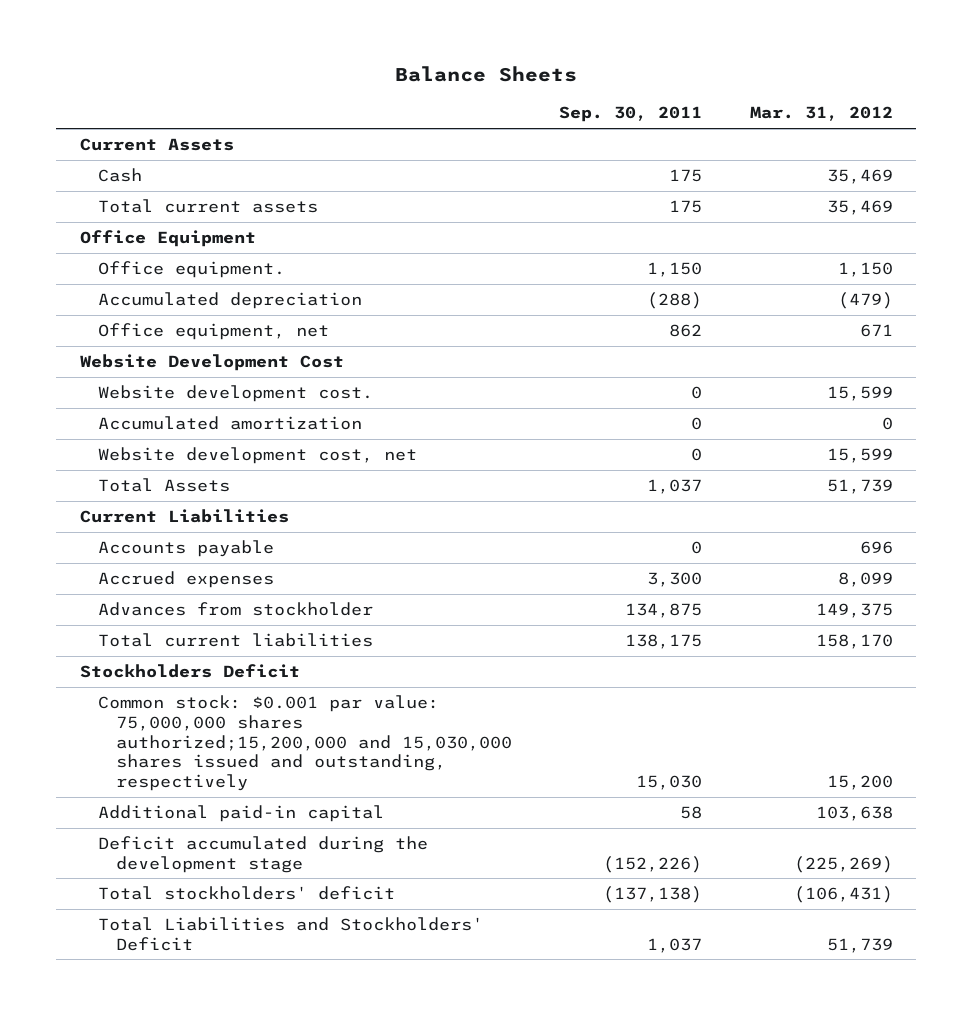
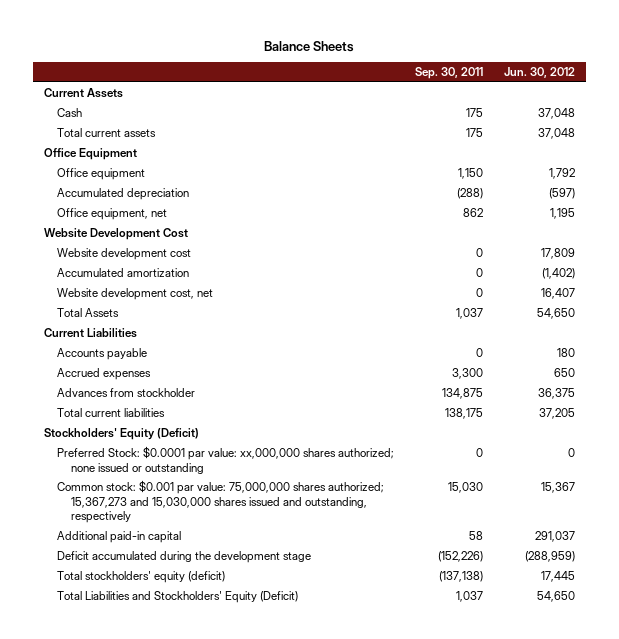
[749,106,893,122] Mar. 31, 2012 -> none
none -> [504,67,576,79] Jun. 30, 2012
[97,260,285,278] Office equipment. -> [57,168,146,181] Office equipment
[97,384,373,402] Website development cost. -> [57,248,192,261] Website development cost
[79,663,300,678] Stockholders Deficit -> [43,428,199,441] Stockholders' Equity (Deficit)
none -> [57,446,395,474] Preferred Stock: $0.0001 par value: xx,000,000 shares authorized; none issued or outstanding
[97,694,512,792] Common stock: $0.001 par value: 75,000,000 shares authorized;15,200,000 and 15,030,000 shares issued and outstanding, respectively -> [57,480,385,524] Common stock: $0.001 par value: 75,000,000 shares authorized; 15,367,273 and 15,030,000 shares issued and outstanding, respectively
[97,885,395,900] Total stockholders' deficit -> [57,571,226,584] Total stockholders' equity (deficit)
[97,916,483,951] Total Liabilities and Stockholders' Deficit -> [57,591,299,604] Total Liabilities and Stockholders' Equity (Deficit)

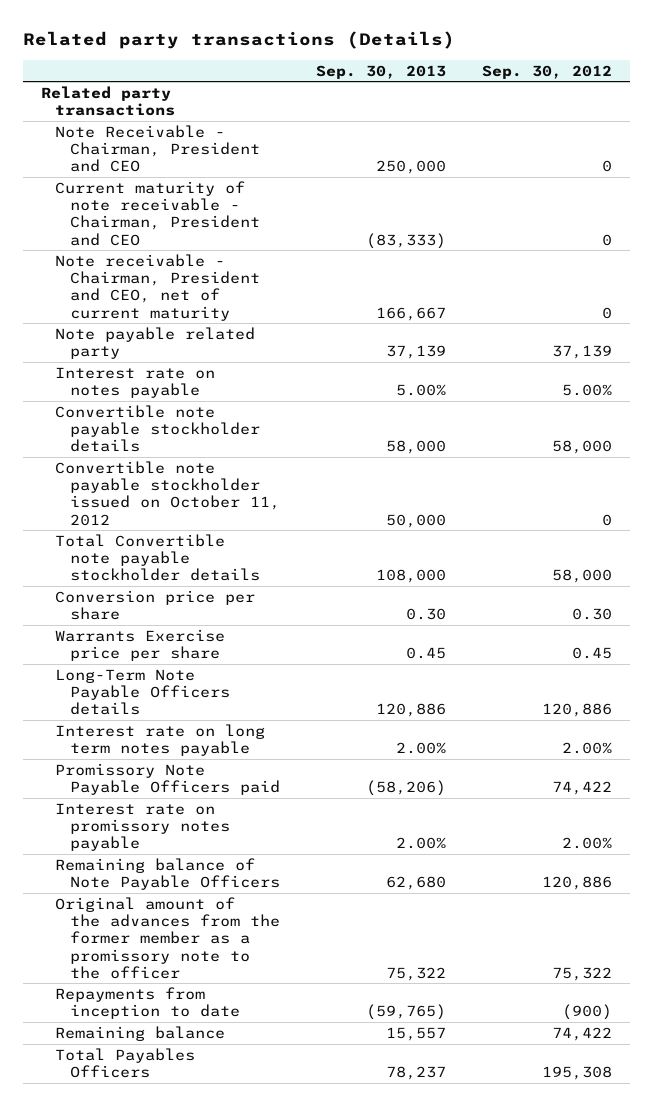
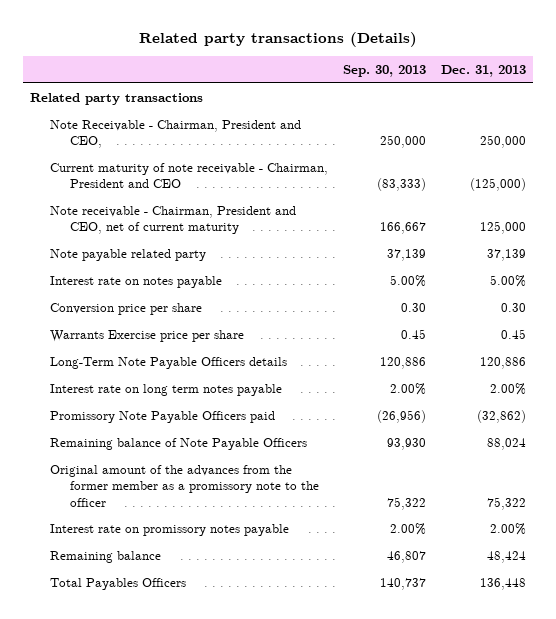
[481,64,612,79] Sep. 30, 2012 -> none
none -> [440,64,526,77] Dec. 31, 2013
[55,124,260,173] Note Receivable - Chairman, President and CEO -> [50,119,302,149] Note Receivable - Chairman, President and CEO,
[55,404,260,453] Convertible note payable stockholder details -> none
[55,460,280,526] Convertible note payable stockholder issued on October 11, 2012 -> none
[55,533,260,582] Total Convertible note payable stockholder details -> none
[365,780,446,797] (58,206) -> [376,409,426,423] (26,956)
[385,876,446,891] 62,680 -> [386,437,426,450] 93,930
[55,986,240,1020] Repayments from inception to date -> none
[55,802,230,852] Interest rate on promissory notes payable -> [50,523,290,536] Interest rate on promissory notes payable
[385,1026,446,1041] 15,557 -> [386,550,426,563] 46,807
[385,1066,446,1081] 78,237 -> [379,577,426,590] 140,737

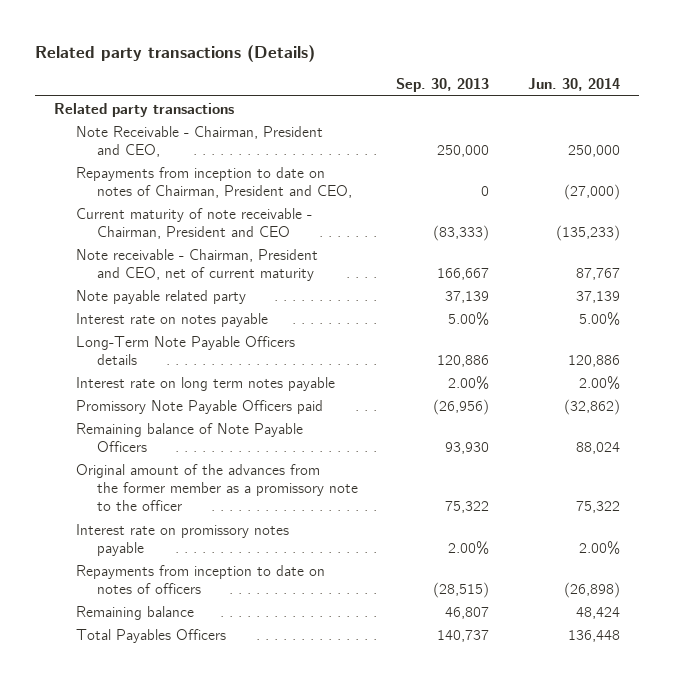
[440,64,526,77] Dec. 31, 2013 -> none
none -> [527,78,620,92] Jun. 30, 2014
none -> [75,166,352,198] Repayments from inception to date on notes of Chairman, President and CEO,
[50,302,203,315] Conversion price per share -> none
[50,329,245,342] Warrants Exercise price per share -> none
none -> [75,564,325,594] Repayments from inception to date on notes of officers

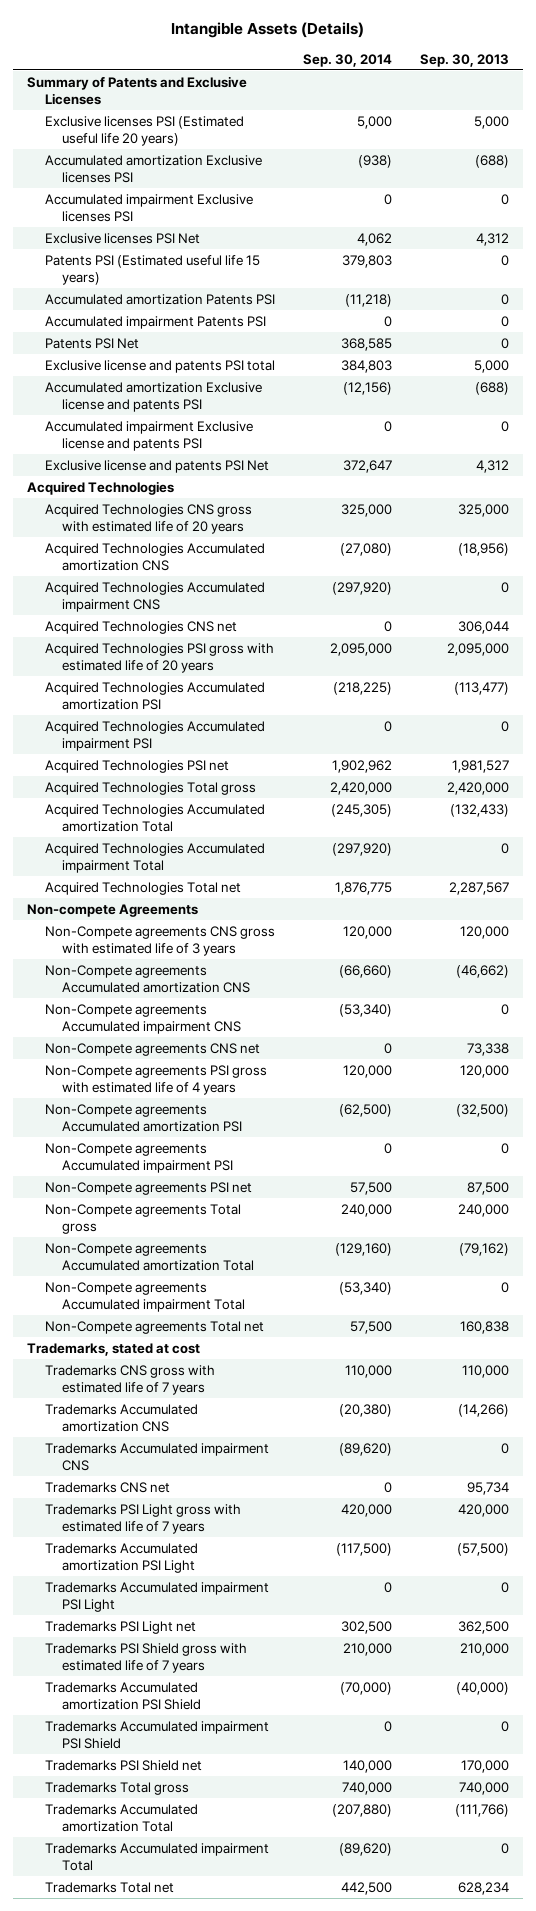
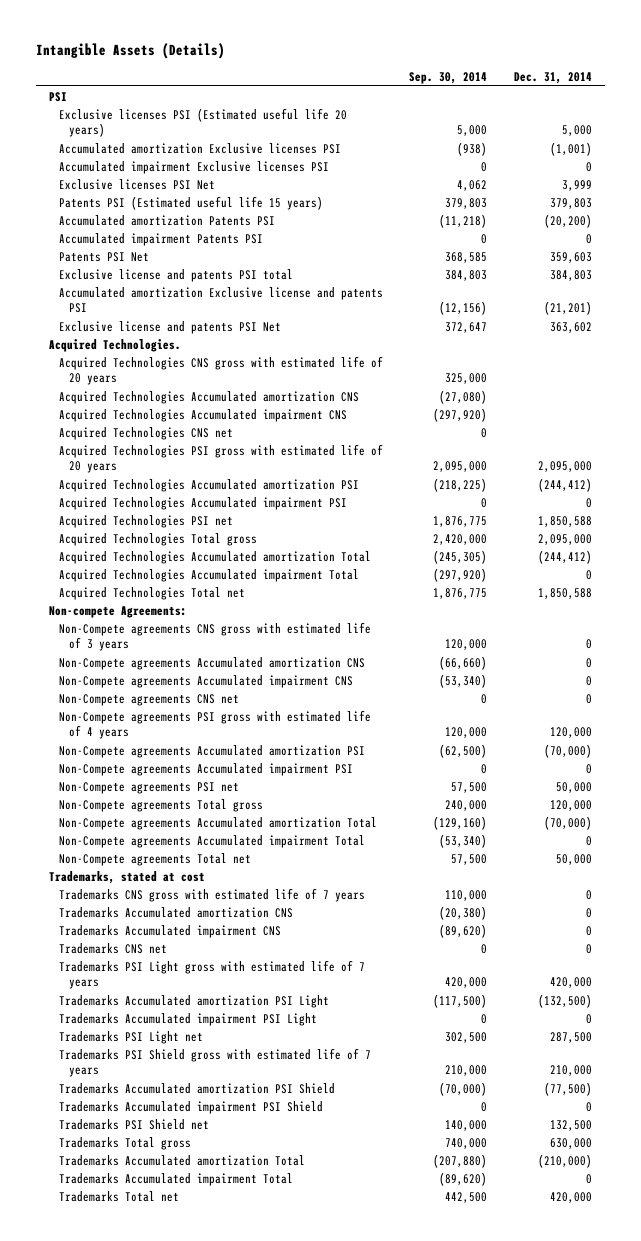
[420,53,510,67] Sep. 30, 2013 -> none
none -> [513,71,592,84] Dec. 31, 2014
[27,75,248,106] Summary of Patents and Exclusive Licenses -> none
none -> [48,91,67,102] PSI
[44,420,253,452] Accumulated impairment Exclusive license and patents PSI -> none
[27,480,175,495] Acquired Technologies -> [48,338,181,352] Acquired Technologies.
[331,759,392,773] 1,902,962 -> [433,515,488,527] 1,876,775
[27,903,199,917] Non-compete Agreements -> [48,605,187,618] Non-compete Agreements:

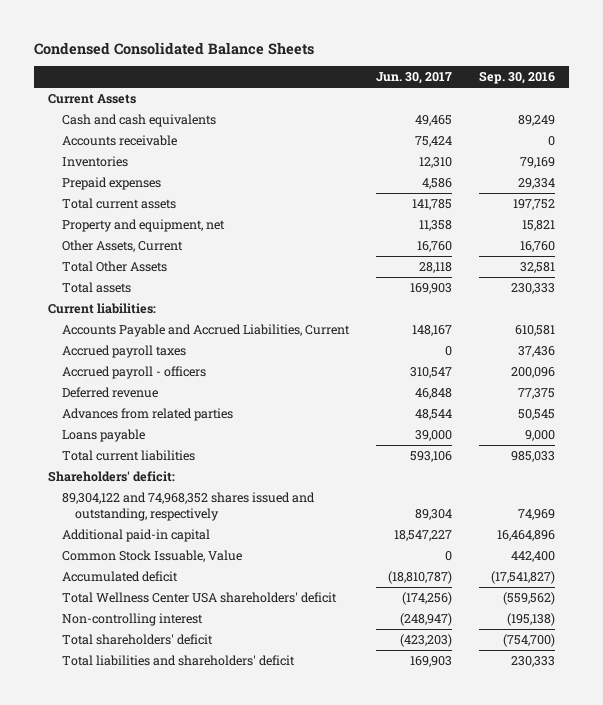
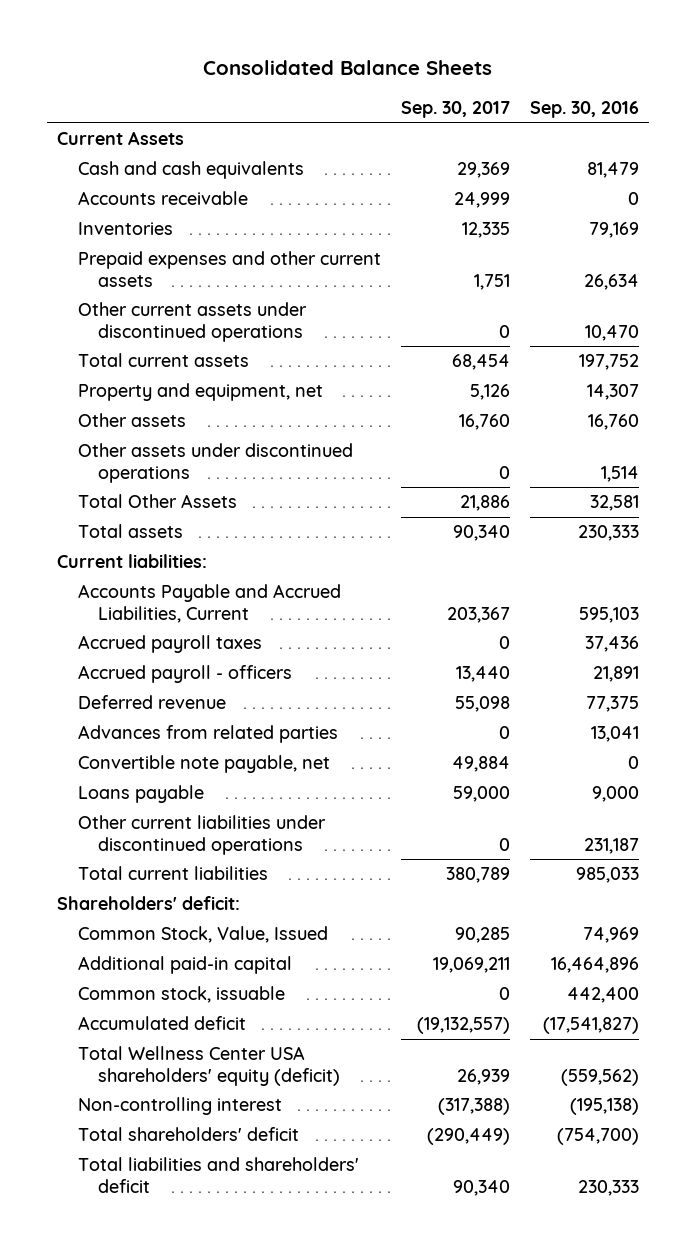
[34,41,315,55] Condensed Consolidated Balance Sheets -> [203,60,493,76] Consolidated Balance Sheets
[375,72,452,85] Jun. 30, 2017 -> none
none -> [400,101,510,119] Sep. 30, 2017
[518,115,556,127] 89,249 -> [587,162,640,179] 81,479
[61,177,161,191] Prepaid expenses -> [77,251,381,287] Prepaid expenses and other current assets
[518,178,556,190] 29,334 -> [584,273,640,290] 26,634
none -> [77,302,307,342] Other current assets under discontinued operations
[522,220,556,232] 15,821 -> [587,384,640,401] 14,307
[61,240,183,253] Other Assets, Current -> [77,413,186,428] Other assets
none -> [77,443,353,483] Other assets under discontinued operations
[515,325,556,337] 610,581 -> [579,606,640,623] 595,103
[511,367,556,379] 200,096 -> [593,666,640,683] 21,891
[518,409,556,421] 50,545 -> [591,726,640,743] 13,041
none -> [77,755,330,774] Convertible note payable, net
none -> [77,815,326,855] Other current liabilities under discontinued operations
[61,492,315,522] 89,304,122 and 74,968,352 shares issued and outstanding, respectively -> [77,926,328,944] Common Stock, Value, Issued
[61,550,242,563] Common Stock Issuable, Value -> [77,986,285,1004] Common stock, issuable
[61,592,337,604] Total Wellness Center USA shareholders' deficit -> [77,1046,341,1086] Total Wellness Center USA shareholders' equity (deficit)

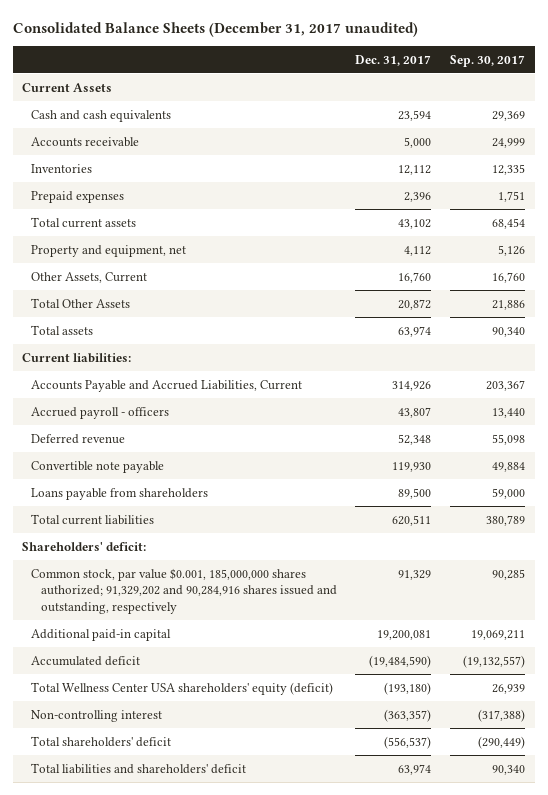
[203,60,493,76] Consolidated Balance Sheets -> [12,22,418,38] Consolidated Balance Sheets (December 31, 2017 unaudited)
[530,101,640,119] Sep. 30, 2016 -> none
none -> [355,54,432,66] Dec. 31, 2017
[77,302,307,342] Other current assets under discontinued operations -> none
[77,251,381,287] Prepaid expenses and other current assets -> [31,190,125,203] Prepaid expenses
[77,443,353,483] Other assets under discontinued operations -> none
[77,413,186,428] Other assets -> [31,271,148,283] Other Assets, Current
[77,635,262,654] Accrued payroll taxes -> none
[77,725,338,744] Advances from related parties -> none
[77,755,330,774] Convertible note payable, net -> none
[77,815,326,855] Other current liabilities under discontinued operations -> none
[77,785,204,804] Loans payable -> [31,460,165,473] Convertible note payable
[452,786,510,803] 59,000 -> [492,461,526,472] 49,884
none -> [31,487,209,500] Loans payable from shareholders
[77,926,328,944] Common Stock, Value, Issued -> [31,567,337,614] Common stock, par value $0.001, 185,000,000 shares authorized; 91,329,202 and 90,284,916 shares issued and outstanding, respectively
[77,986,285,1004] Common stock, issuable -> none

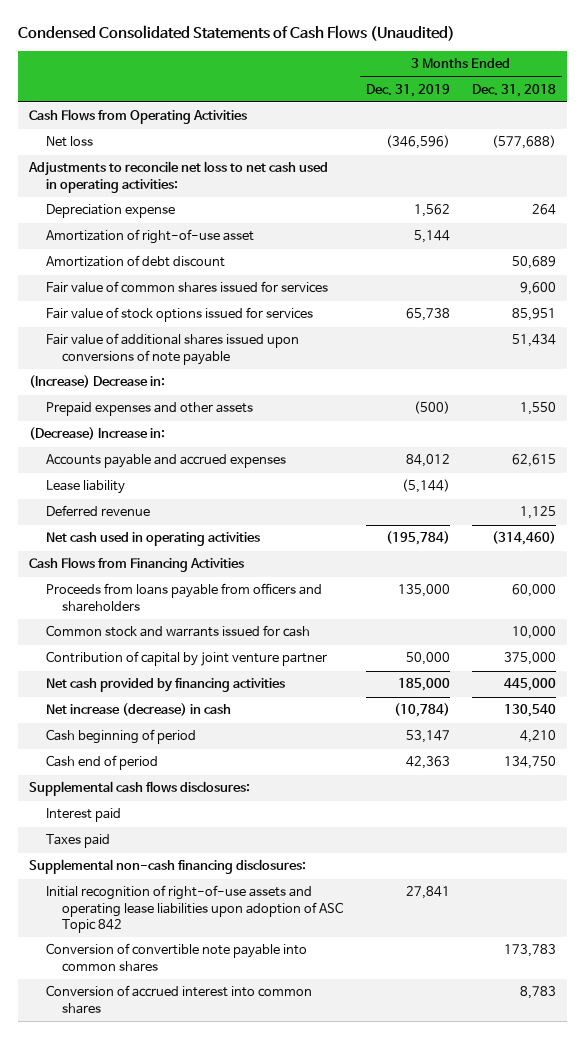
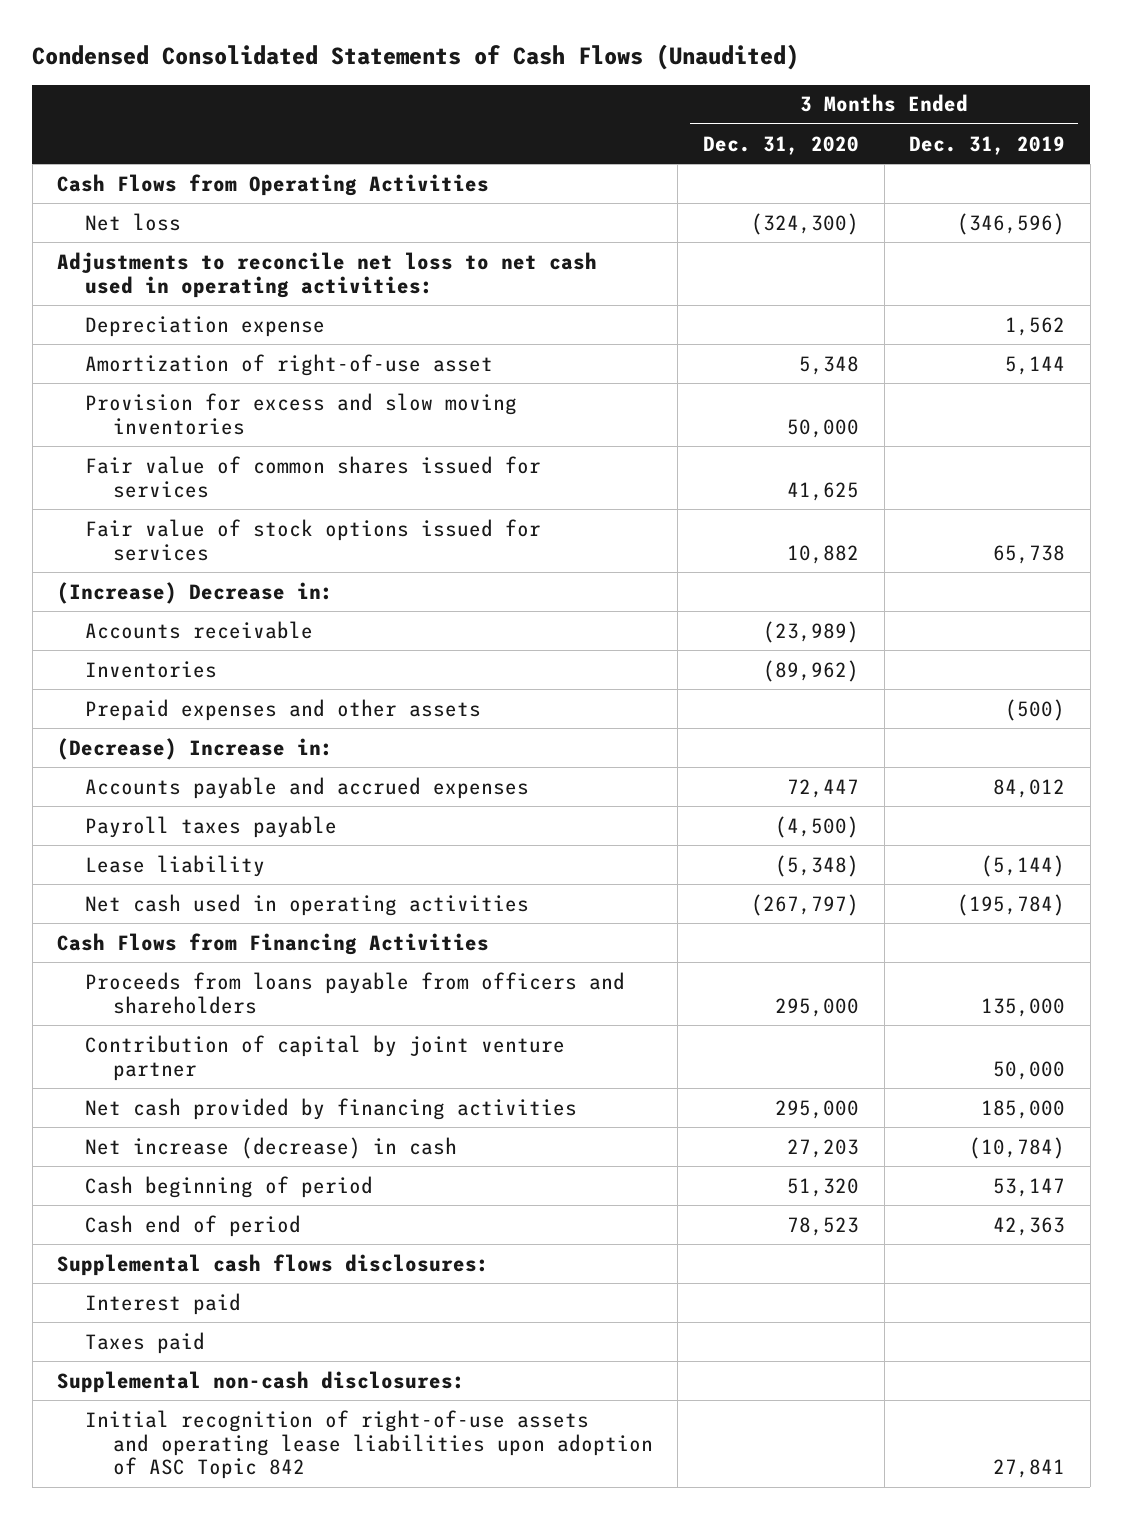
[472,83,557,97] Dec. 31, 2018 -> none
none -> [703,135,860,155] Dec. 31, 2020
[45,255,225,268] Amortization of debt discount -> none
none -> [85,392,518,435] Provision for excess and slow moving inventories
[45,333,299,365] Fair value of additional shares issued upon conversions of note payable -> none
none -> [85,620,314,639] Accounts receivable
none -> [85,660,218,678] Inventories
none -> [85,815,338,838] Payroll taxes payable
[45,505,150,517] Deferred revenue -> none
[45,625,310,638] Common stock and warrants issued for cash -> none
[29,859,307,875] Supplemental non-cash financing disclosures: -> [57,1370,466,1393] Supplemental non-cash disclosures:
[45,943,307,972] Conversion of convertible note payable into common shares -> none
[45,985,312,1014] Conversion of accrued interest into common shares -> none

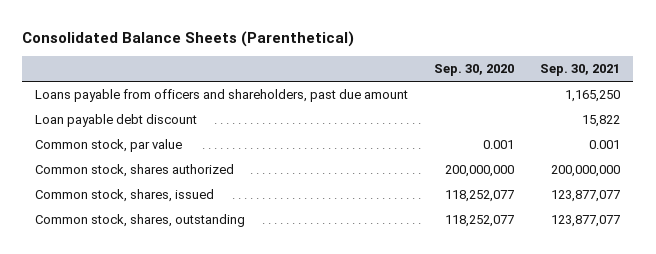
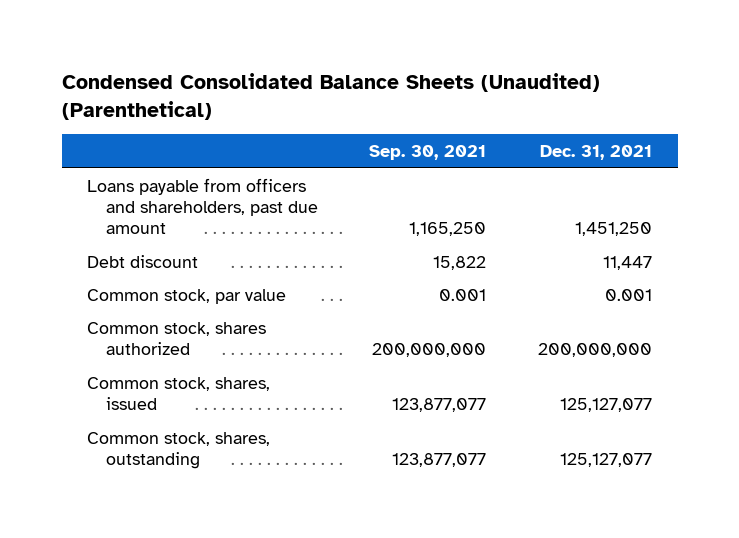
[22,30,355,47] Consolidated Balance Sheets (Parenthetical) -> [61,73,600,120] Condensed Consolidated Balance Sheets (Unaudited) (Parenthetical)
[434,64,515,77] Sep. 30, 2020 -> none
none -> [539,145,652,161] Dec. 31, 2021
[35,114,198,128] Loan payable debt discount -> [87,254,199,268] Debt discount

